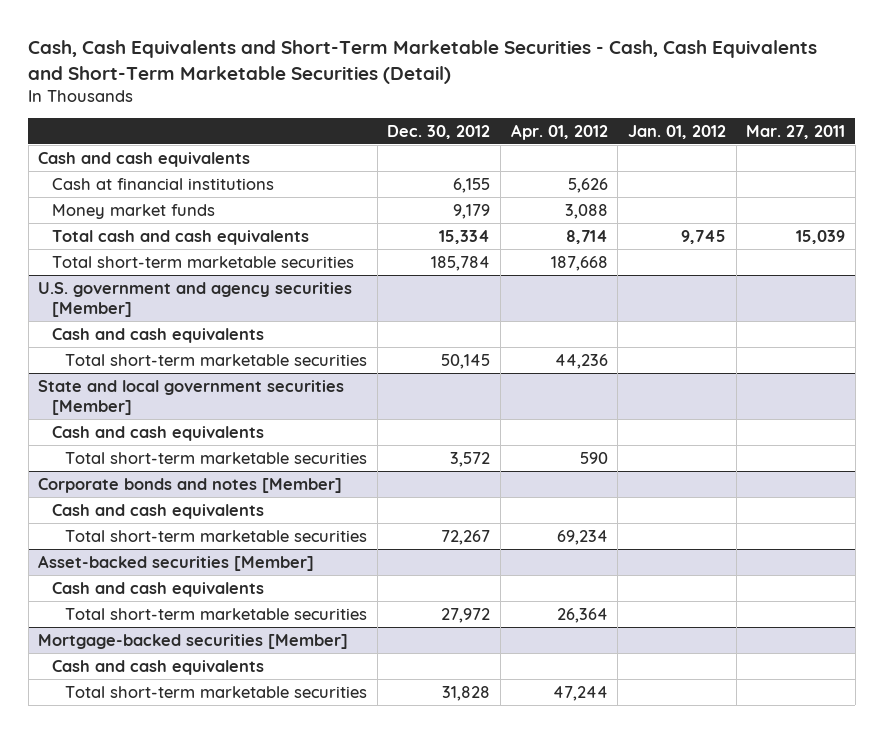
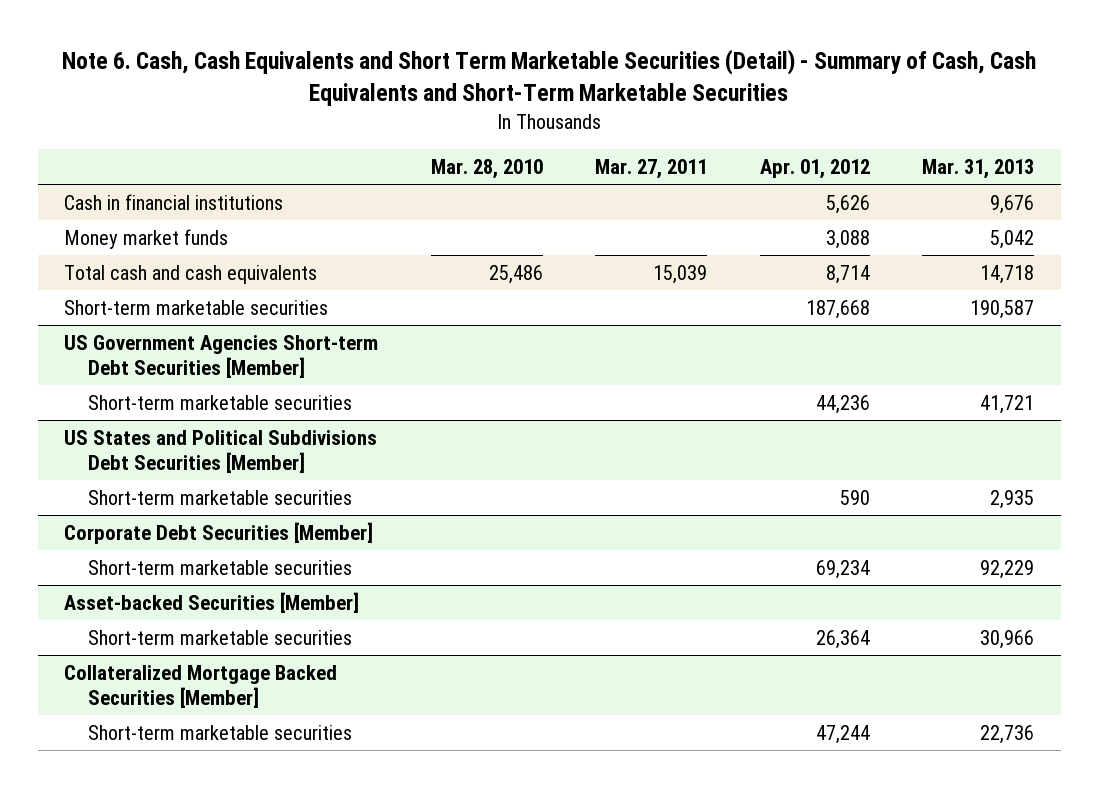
[28,39,818,84] Cash, Cash Equivalents and Short-Term Marketable Securities - Cash, Cash Equivalents and Short-Term Marketable Securities (Detail) -> [62,49,1037,107] Note 6. Cash, Cash Equivalents and Short Term Marketable Securities (Detail) - Summary of Cash, Cash Equivalents and Short-Term Marketable Securities
[387,124,491,139] Dec. 30, 2012 -> none
[628,124,727,139] Jan. 01, 2012 -> none
none -> [430,158,543,179] Mar. 28, 2010
none -> [922,158,1035,179] Mar. 31, 2013
[38,151,251,167] Cash and cash equivalents -> none
[51,177,274,190] Cash at financial institutions -> [63,193,283,210] Cash in financial institutions
[38,281,353,318] U.S. government and agency securities [Member] -> none
[51,327,264,343] Cash and cash equivalents -> none
[38,379,345,416] State and local government securities [Member] -> none
[51,425,264,441] Cash and cash equivalents -> none
[38,477,343,493] Corporate bonds and notes [Member] -> none
[51,503,264,519] Cash and cash equivalents -> none
[51,581,264,597] Cash and cash equivalents -> none
[51,659,264,675] Cash and cash equivalents -> none
[51,255,354,268] Total short-term marketable securities -> [63,299,328,315] Short-term marketable securities
none -> [63,334,378,379] US Government Agencies Short-term Debt Securities [Member]
[65,353,368,366] Total short-term marketable securities -> [87,394,352,410] Short-term marketable securities
none -> [63,429,377,474] US States and Political Subdivisions Debt Securities [Member]
[65,451,368,464] Total short-term marketable securities -> [87,489,352,505] Short-term marketable securities
none -> [63,521,373,544] Corporate Debt Securities [Member]
[65,529,368,542] Total short-term marketable securities -> [87,559,352,575] Short-term marketable securities
[38,554,315,571] Asset-backed securities [Member] -> [63,591,359,613] Asset-backed Securities [Member]
[65,607,368,620] Total short-term marketable securities -> [87,629,352,645] Short-term marketable securities
[38,633,349,649] Mortgage-backed securities [Member] -> [63,664,337,709] Collateralized Mortgage Backed Securities [Member]
[65,685,368,698] Total short-term marketable securities -> [87,724,352,740] Short-term marketable securities

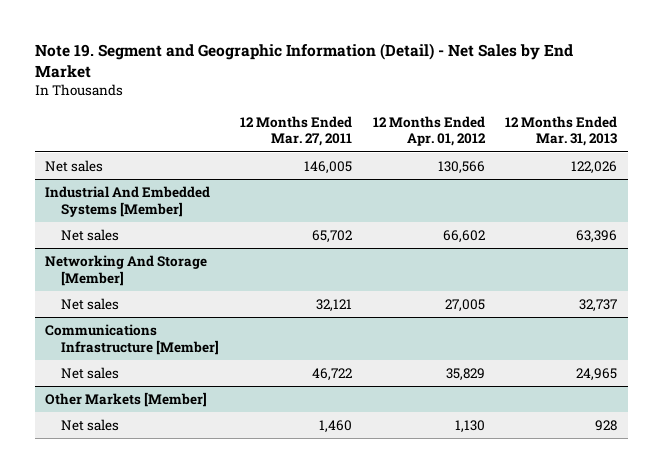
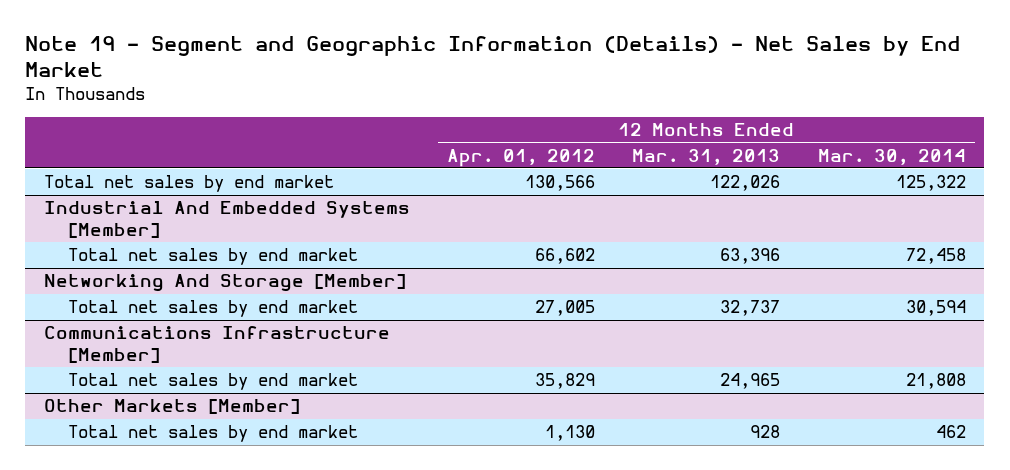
[34,42,573,78] Note 19. Segment and Geographic Information (Detail) - Net Sales by End Market -> [25,36,961,78] Note 19 - Segment and Geographic Information (Details) - Net Sales by End Market
[240,115,353,147] 12 Months Ended Mar. 27, 2011 -> none
none -> [817,148,966,165] Mar. 30, 2014
[44,160,103,173] Net sales -> [43,175,334,193] Total net sales by end market
[61,229,120,242] Net sales -> [68,248,359,266] Total net sales by end market
[61,298,120,311] Net sales -> [68,300,359,318] Total net sales by end market
[61,367,120,380] Net sales -> [68,373,359,391] Total net sales by end market
[61,419,120,432] Net sales -> [68,425,359,443] Total net sales by end market

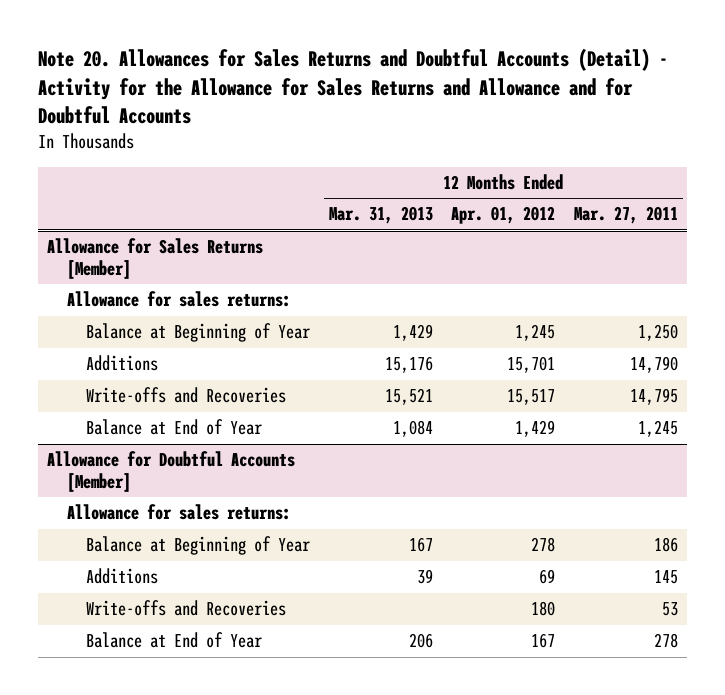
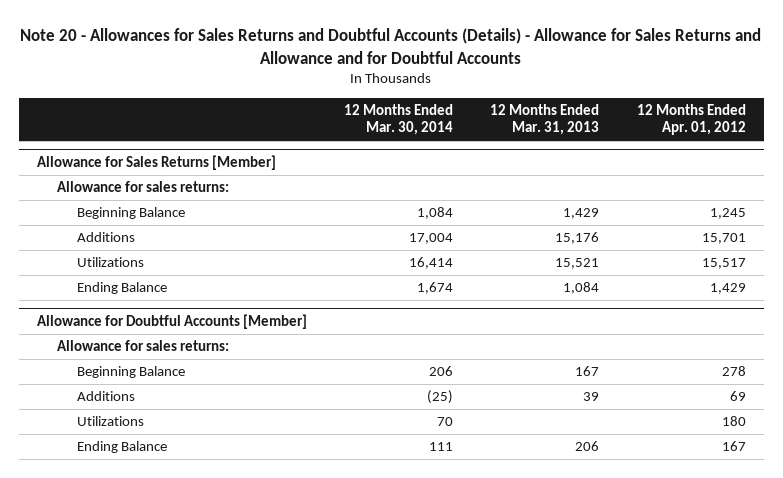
[37,48,668,125] Note 20. Allowances for Sales Returns and Doubtful Accounts (Detail) - Activity for the Allowance for Sales Returns and Allowance and for Doubtful Accounts -> [20,28,762,64] Note 20 - Allowances for Sales Returns and Doubtful Accounts (Details) - Allowance for Sales Returns and Allowance and for Doubtful Accounts
[574,206,679,225] Mar. 27, 2011 -> none
none -> [344,104,454,136] 12 Months Ended Mar. 30, 2014
[85,323,310,343] Balance at Beginning of Year -> [77,207,186,220] Beginning Balance
[85,387,286,404] Write-offs and Recoveries -> [77,257,145,268] Utilizations
[85,419,262,436] Balance at End of Year -> [77,282,168,295] Ending Balance
[85,536,310,556] Balance at Beginning of Year -> [77,366,186,379] Beginning Balance
[85,600,286,617] Write-offs and Recoveries -> [77,416,145,427] Utilizations
[85,632,262,649] Balance at End of Year -> [77,441,168,454] Ending Balance

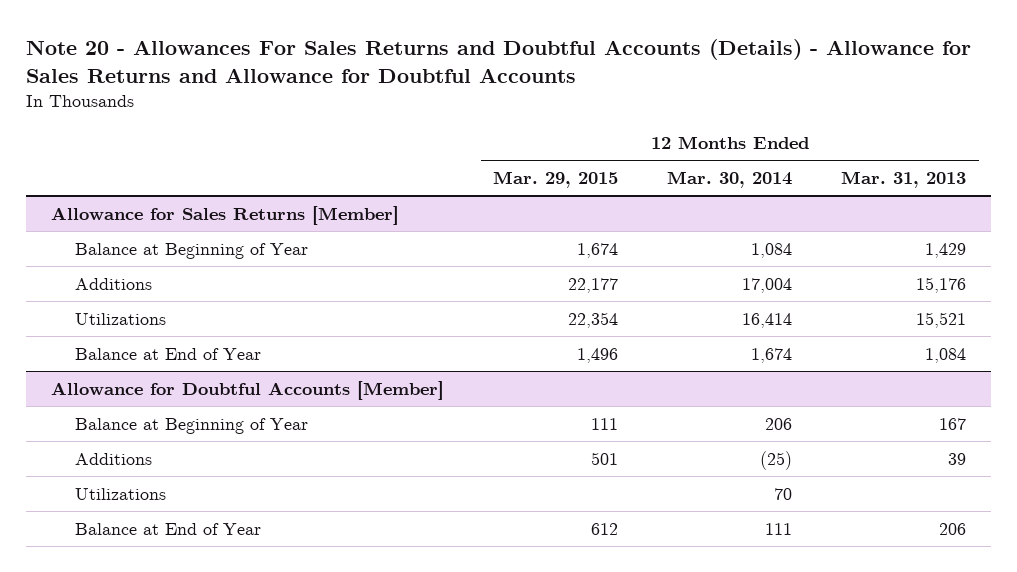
[20,28,762,64] Note 20 - Allowances for Sales Returns and Doubtful Accounts (Details) - Allowance for Sales Returns and Allowance and for Doubtful Accounts -> [26,38,972,83] Note 20 - Allowances For Sales Returns and Doubtful Accounts (Details) - Allowance for Sales Returns and Allowance for Doubtful Accounts
[636,104,746,136] 12 Months Ended Apr. 01, 2012 -> none
none -> [493,171,619,189] Mar. 29, 2015
[57,181,230,193] Allowance for sales returns: -> none
[77,207,186,220] Beginning Balance -> [75,242,309,259] Balance at Beginning of Year
[77,282,168,295] Ending Balance -> [75,347,262,360] Balance at End of Year
[57,340,230,352] Allowance for sales returns: -> none
[77,366,186,379] Beginning Balance -> [75,417,309,434] Balance at Beginning of Year
[77,441,168,454] Ending Balance -> [75,522,262,535] Balance at End of Year

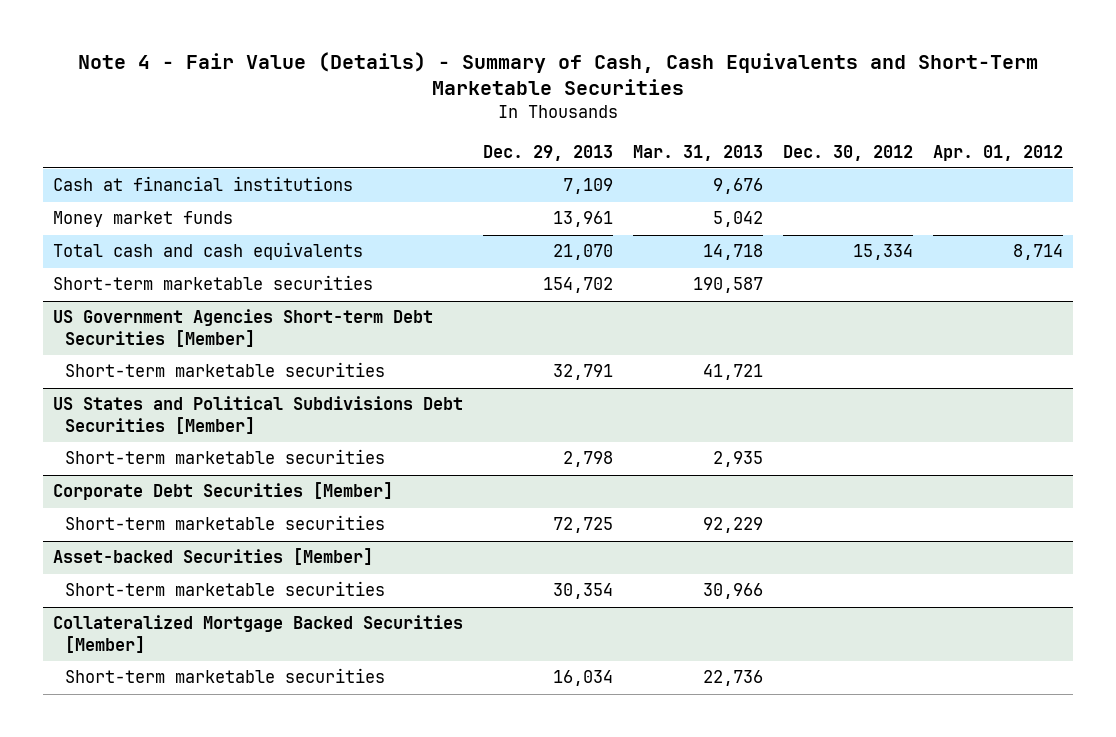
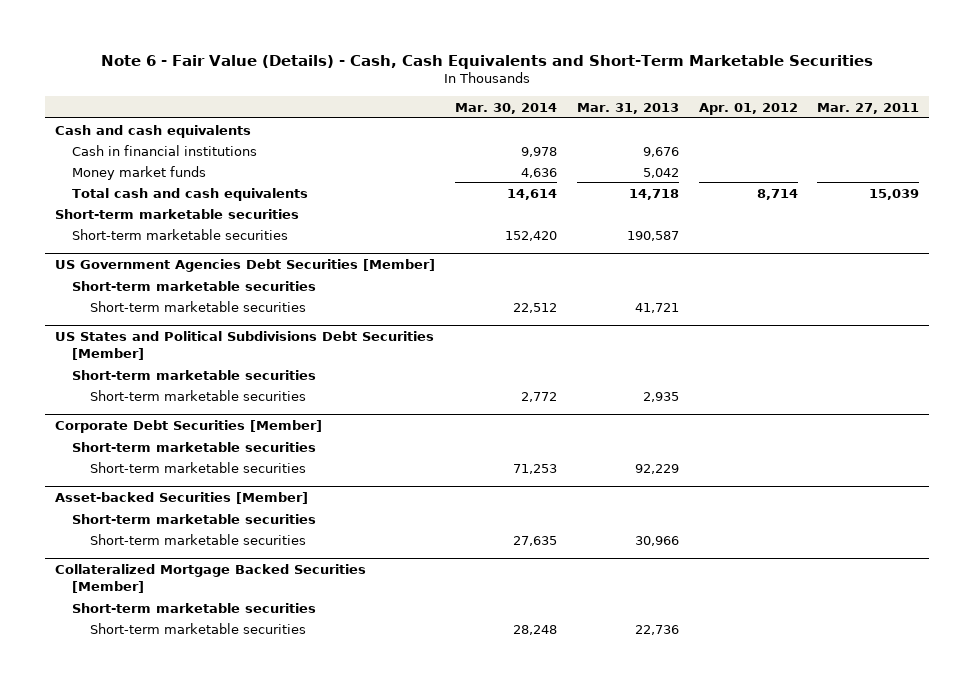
[77,51,1038,96] Note 4 - Fair Value (Details) - Summary of Cash, Cash Equivalents and Short-Term Marketable Securities -> [101,54,874,69] Note 6 - Fair Value (Details) - Cash, Cash Equivalents and Short-Term Marketable Securities
[482,144,613,161] Dec. 29, 2013 -> none
[782,144,913,161] Dec. 30, 2012 -> none
none -> [454,102,557,114] Mar. 30, 2014
none -> [817,102,920,114] Mar. 27, 2011
none -> [55,124,252,138] Cash and cash equivalents
[52,176,353,192] Cash at financial institutions -> [72,144,258,156] Cash in financial institutions
none -> [55,208,300,219] Short-term marketable securities
[52,309,433,347] US Government Agencies Short-term Debt Securities [Member] -> [55,259,436,273] US Government Agencies Debt Securities [Member]
none -> [72,280,317,291] Short-term marketable securities
none -> [72,369,317,380] Short-term marketable securities
none -> [72,441,317,452] Short-term marketable securities
none -> [72,513,317,524] Short-term marketable securities
none -> [72,602,317,613] Short-term marketable securities

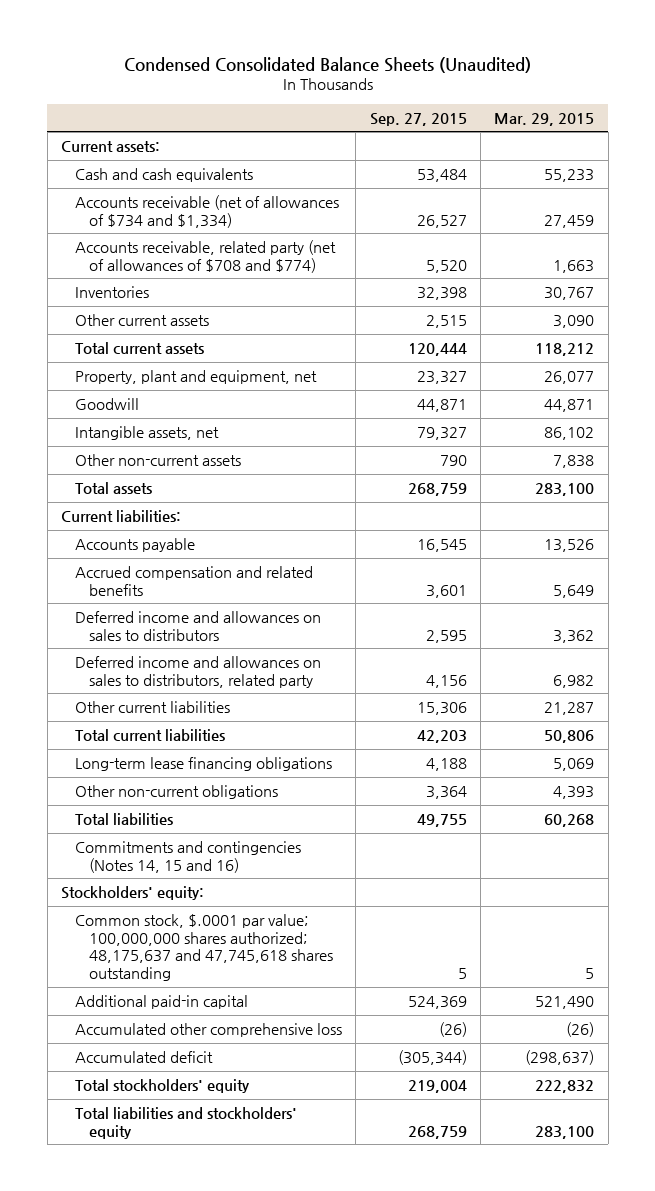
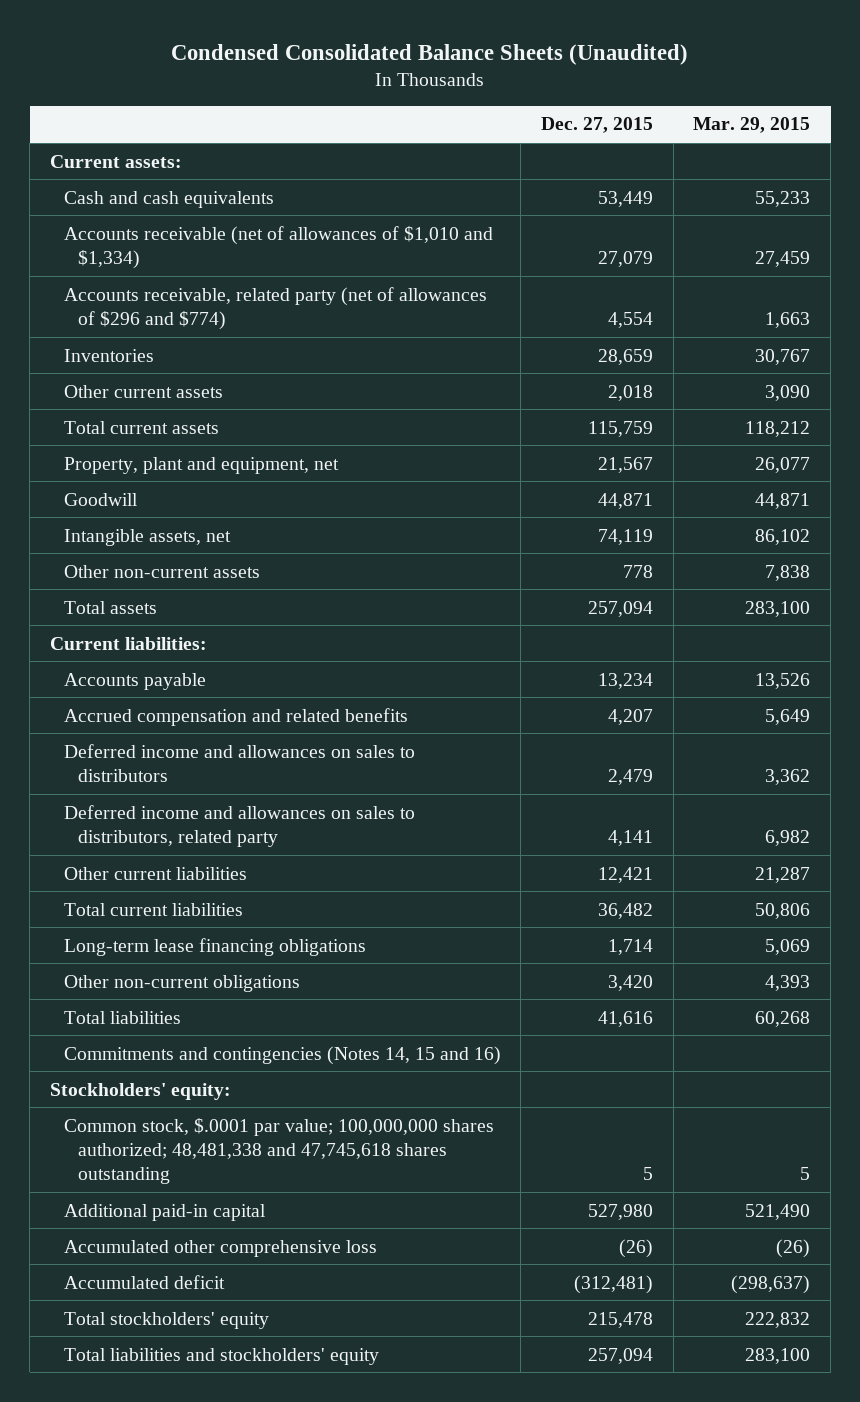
[369,112,467,126] Sep. 27, 2015 -> none
none -> [541,117,654,134] Dec. 27, 2015
[75,194,340,228] Accounts receivable (net of allowances of $734 and $1,334) -> [63,225,493,269] Accounts receivable (net of allowances of $1,010 and $1,334)
[75,239,337,273] Accounts receivable, related party (net of allowances of $708 and $774) -> [63,286,487,330] Accounts receivable, related party (net of allowances of $296 and $774)
[75,913,334,981] Common stock, $.0001 par value; 100,000,000 shares authorized; 48,175,637 and 47,745,618 shares outstanding -> [63,1117,494,1184] Common stock, $.0001 par value; 100,000,000 shares authorized; 48,481,338 and 47,745,618 shares outstanding

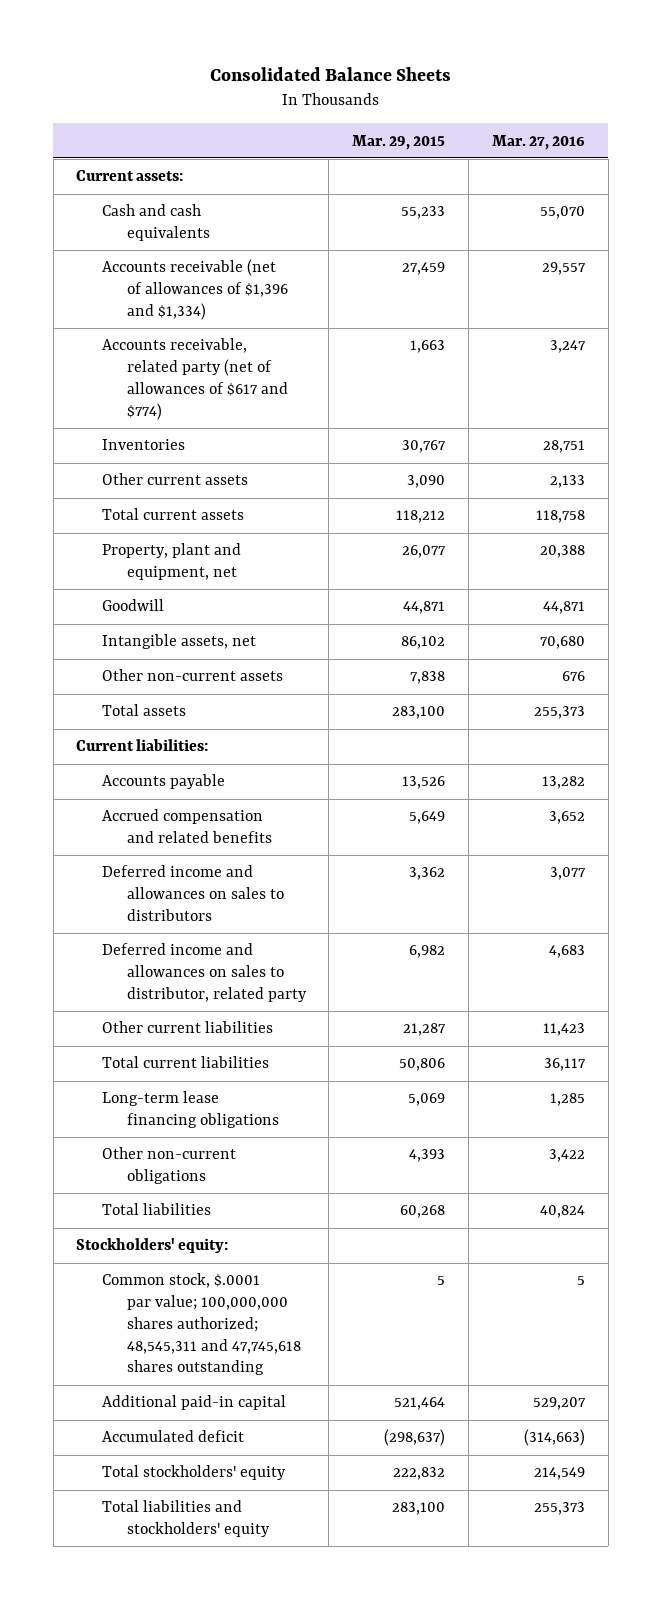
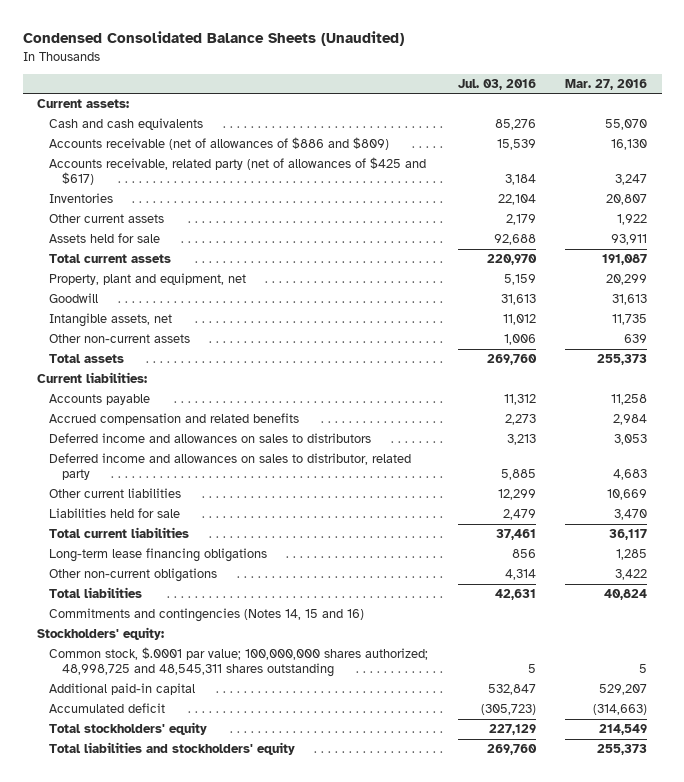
[209,66,451,81] Consolidated Balance Sheets -> [22,30,404,46] Condensed Consolidated Balance Sheets (Unaudited)
[352,134,446,150] Mar. 29, 2015 -> none
none -> [457,78,536,90] Jul. 03, 2016
[101,259,288,320] Accounts receivable (net of allowances of $1,396 and $1,334) -> [49,137,390,151] Accounts receivable (net of allowances of $886 and $809)
[541,262,586,276] 29,557 -> [611,139,648,151] 16,130
[101,338,288,420] Accounts receivable, related party (net of allowances of $617 and $774) -> [49,157,427,186] Accounts receivable, related party (net of allowances of $425 and $617)
[542,440,585,454] 28,751 -> [606,194,648,206] 20,807
[549,475,585,489] 2,133 -> [617,214,648,226] 1,922
none -> [49,233,161,244] Assets held for sale
[535,510,585,524] 118,758 -> [602,254,648,266] 191,087
[539,545,585,559] 20,388 -> [606,274,648,286] 20,299
[542,601,585,615] 44,871 -> [612,294,648,306] 31,613
[539,636,585,650] 70,680 -> [612,314,648,326] 11,735
[561,671,585,682] 676 -> [624,334,648,344] 639
[541,776,585,790] 13,282 -> [611,394,648,406] 11,258
[548,811,585,825] 3,652 -> [613,414,648,426] 2,984
[549,867,586,881] 3,077 -> [614,434,648,446] 3,053
[542,1023,585,1037] 11,423 -> [607,489,648,501] 10,669
none -> [49,508,181,519] Liabilities held for sale
none -> [49,608,365,623] Commitments and contingencies (Notes 14, 15 and 16)
[101,1273,301,1376] Common stock, $.0001 par value; 100,000,000 shares authorized; 48,545,311 and 47,745,618 shares outstanding -> [49,647,429,678] Common stock, $.0001 par value; 100,000,000 shares authorized; 48,998,725 and 48,545,311 shares outstanding

